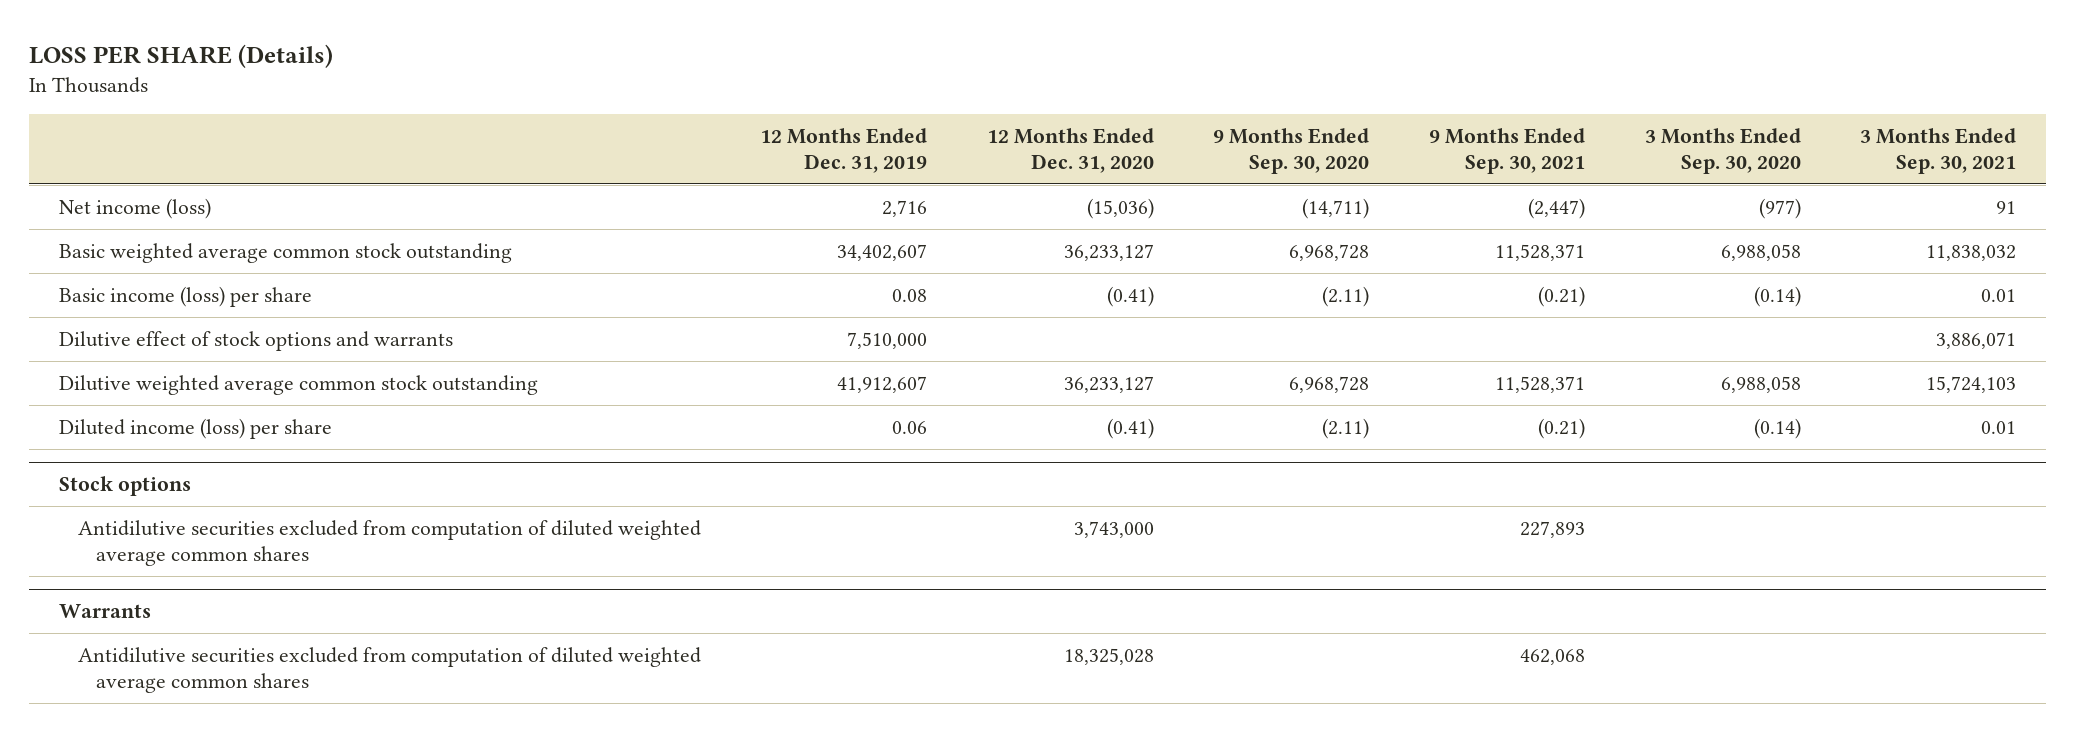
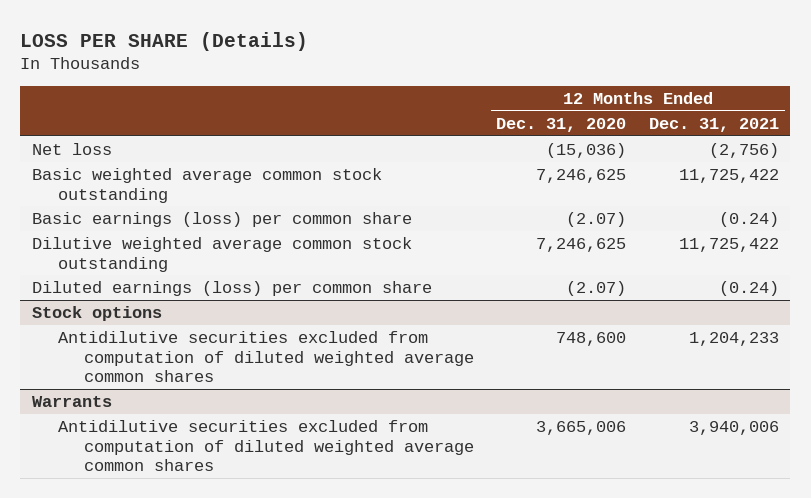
[760,127,928,174] 12 Months Ended Dec. 31, 2019 -> none
[1213,127,1370,175] 9 Months Ended Sep. 30, 2020 -> none
[1429,127,1586,175] 9 Months Ended Sep. 30, 2021 -> none
[1644,127,1801,175] 3 Months Ended Sep. 30, 2020 -> none
[1860,127,2017,175] 3 Months Ended Sep. 30, 2021 -> none
none -> [648,117,779,132] Dec. 31, 2021
[58,330,453,351] Dilutive effect of stock options and warrants -> none
[58,197,211,219] Net income (loss) -> [31,142,112,155] Net loss
[1063,243,1154,261] 36,233,127 -> [536,168,627,183] 7,246,625
[58,285,312,307] Basic income (loss) per share -> [31,211,412,227] Basic earnings (loss) per common share
[1106,285,1154,307] (0.41) -> [566,211,627,227] (2.07)
[1063,375,1154,393] 36,233,127 -> [536,237,627,252] 7,246,625
[58,417,332,439] Diluted income (loss) per share -> [31,280,432,296] Diluted earnings (loss) per common share
[1106,417,1154,439] (0.41) -> [566,280,627,296] (2.07)
[1073,520,1154,538] 3,743,000 -> [556,331,627,346] 748,600
[1063,647,1154,665] 18,325,028 -> [536,420,627,435] 3,665,006

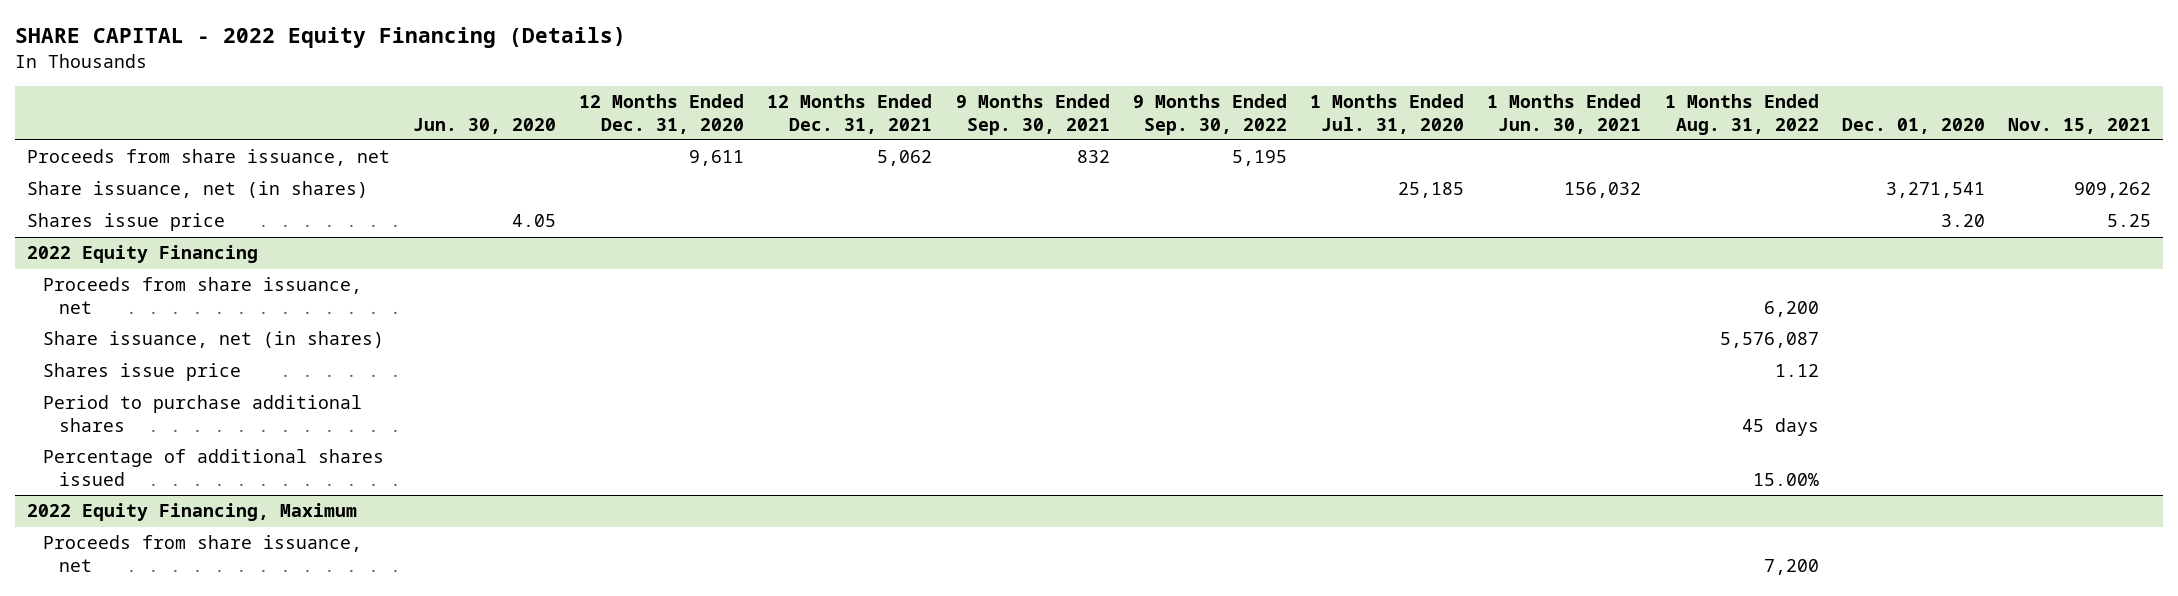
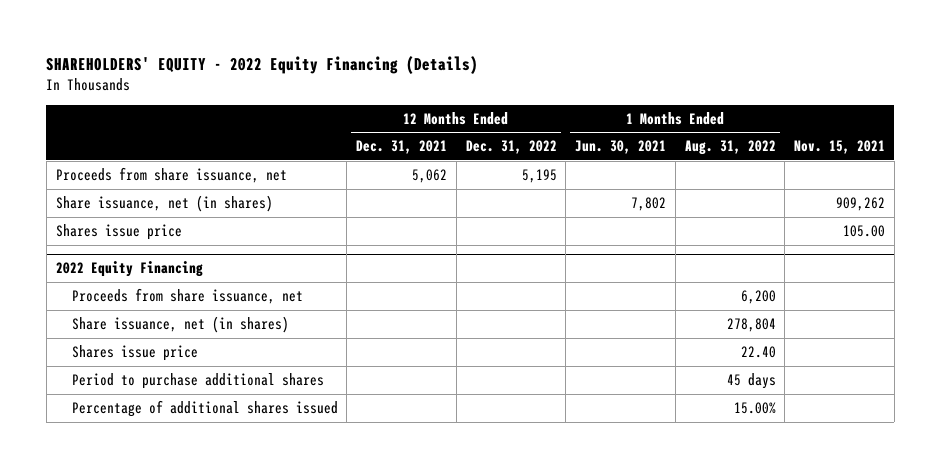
[14,27,626,49] SHARE CAPITAL - 2022 Equity Financing (Details) -> [46,55,479,74] SHAREHOLDERS' EQUITY - 2022 Equity Financing (Details)
[412,117,556,134] Jun. 30, 2020 -> none
[579,94,745,134] 12 Months Ended Dec. 31, 2020 -> none
[955,94,1110,135] 9 Months Ended Sep. 30, 2021 -> none
[1132,94,1287,135] 9 Months Ended Sep. 30, 2022 -> none
[1310,94,1465,134] 1 Months Ended Jul. 31, 2020 -> none
[1841,117,1985,134] Dec. 01, 2020 -> none
none -> [465,140,557,155] Dec. 31, 2022
[1564,182,1642,199] 156,032 -> [631,196,667,211] 7,802
[2107,214,2152,228] 5.25 -> [843,224,886,237] 105.00
[1719,332,1819,349] 5,576,087 -> [726,317,776,332] 278,804
[1774,364,1819,378] 1.12 -> [740,345,776,358] 22.40
[26,503,357,522] 2022 Equity Financing, Maximum -> none
[42,535,362,572] Proceeds from share issuance, net -> none

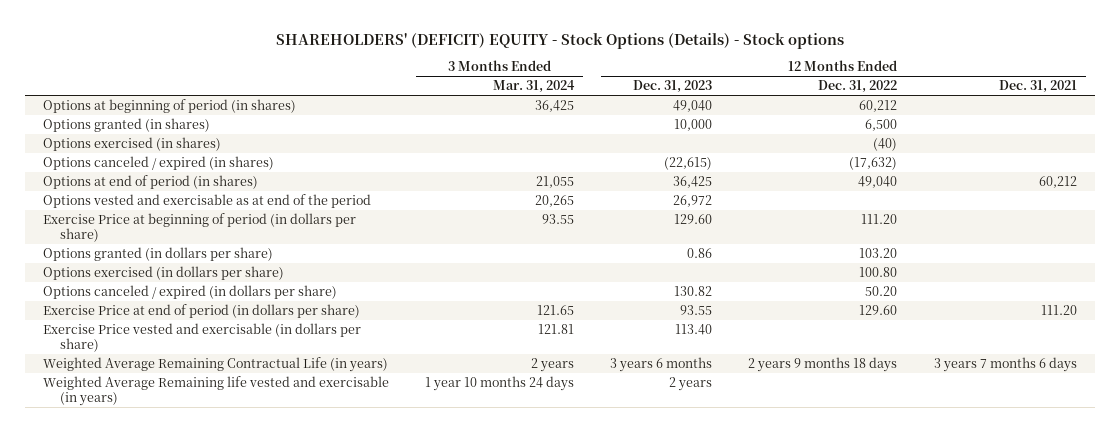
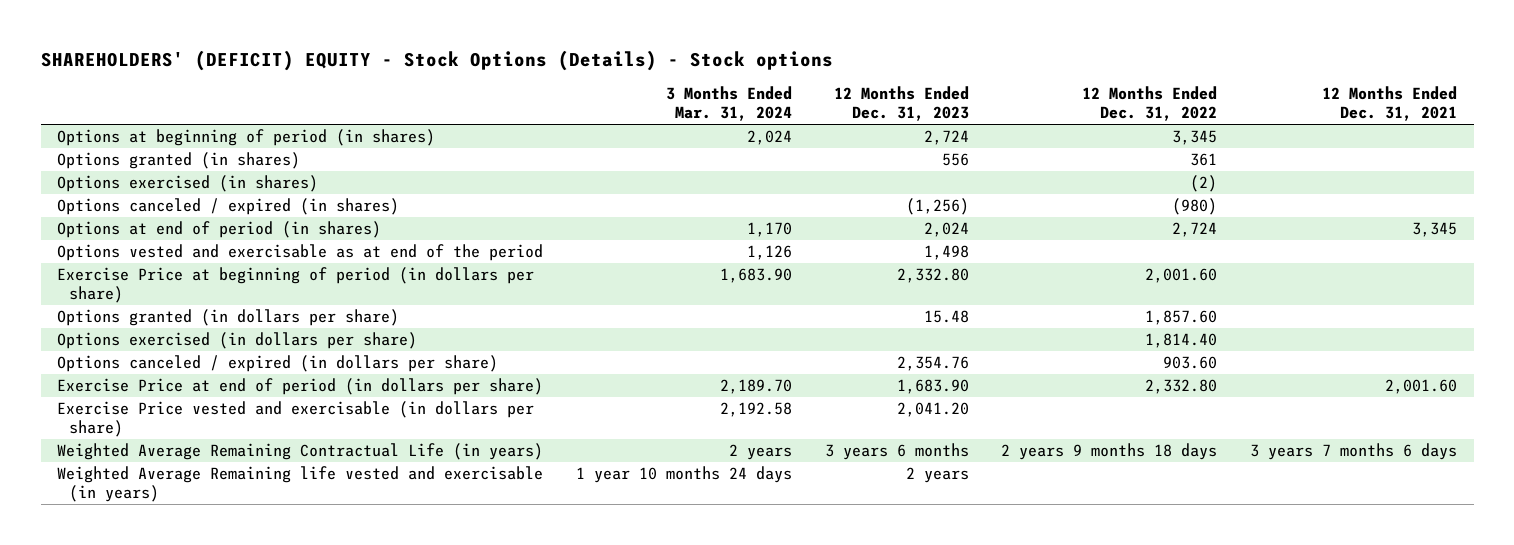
[535,100,575,113] 36,425 -> [746,130,792,146] 2,024
[673,100,713,113] 49,040 -> [923,130,969,146] 2,724
[859,100,898,113] 60,212 -> [1172,130,1218,146] 3,345
[674,119,713,132] 10,000 -> [941,153,969,167] 556
[865,119,898,132] 6,500 -> [1190,153,1218,167] 361
[873,138,898,152] (40) -> [1190,175,1218,193] (2)
[664,157,713,171] (22,615) -> [905,198,969,216] (1,256)
[849,157,898,171] (17,632) -> [1172,198,1218,216] (980)
[536,176,575,189] 21,055 -> [746,222,792,238] 1,170
[673,176,713,189] 36,425 -> [923,222,969,238] 2,024
[858,176,898,189] 49,040 -> [1172,222,1218,238] 2,724
[1038,176,1077,189] 60,212 -> [1412,222,1458,238] 3,345
[535,195,575,208] 20,265 -> [746,245,792,261] 1,126
[673,195,713,208] 26,972 -> [923,245,969,261] 1,498
[542,214,575,225] 93.55 -> [719,268,792,284] 1,683.90
[674,214,713,225] 129.60 -> [896,268,969,284] 2,332.80
[861,214,898,225] 111.20 -> [1145,268,1218,284] 2,001.60
[687,248,713,259] 0.86 -> [923,310,969,324] 15.48
[859,248,898,259] 103.20 -> [1145,310,1218,326] 1,857.60
[859,267,898,278] 100.80 -> [1145,333,1218,349] 1,814.40
[674,286,713,297] 130.82 -> [896,356,969,372] 2,354.76
[865,286,898,297] 50.20 -> [1163,356,1218,370] 903.60
[537,305,575,316] 121.65 -> [719,379,792,395] 2,189.70
[680,305,713,316] 93.55 -> [896,379,969,395] 1,683.90
[859,305,898,316] 129.60 -> [1145,379,1218,395] 2,332.80
[1040,305,1077,316] 111.20 -> [1385,379,1458,395] 2,001.60
[538,324,575,335] 121.81 -> [719,402,792,418] 2,192.58
[675,324,713,336] 113.40 -> [896,402,969,418] 2,041.20

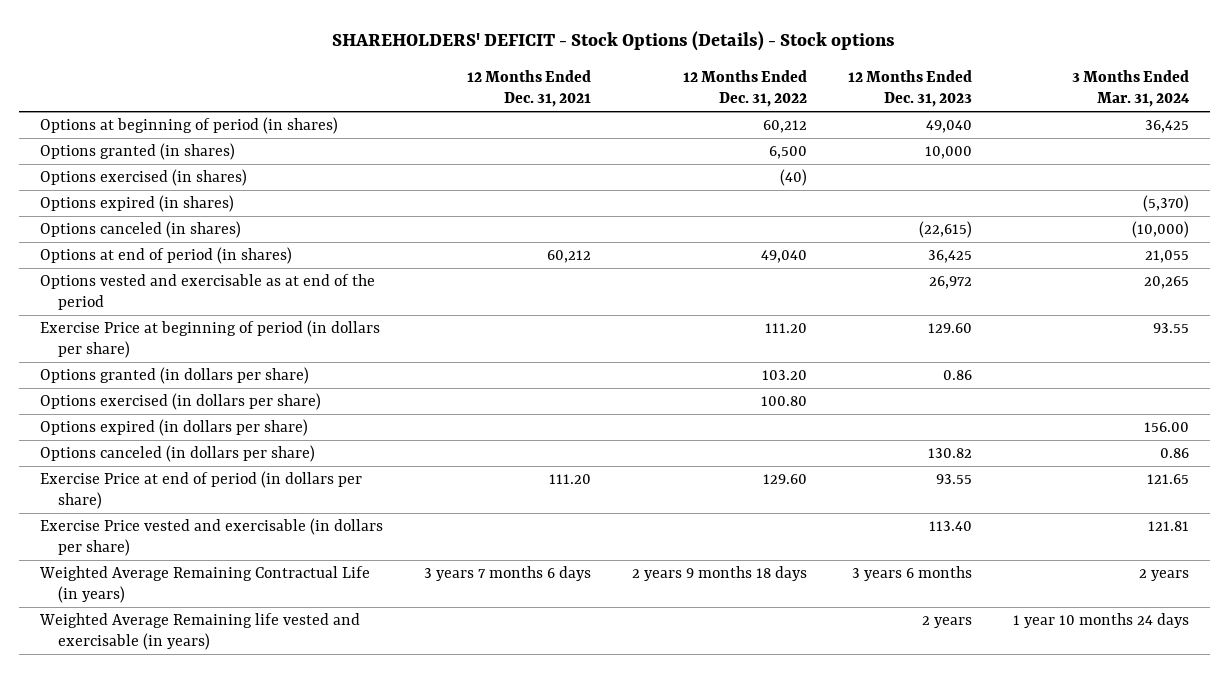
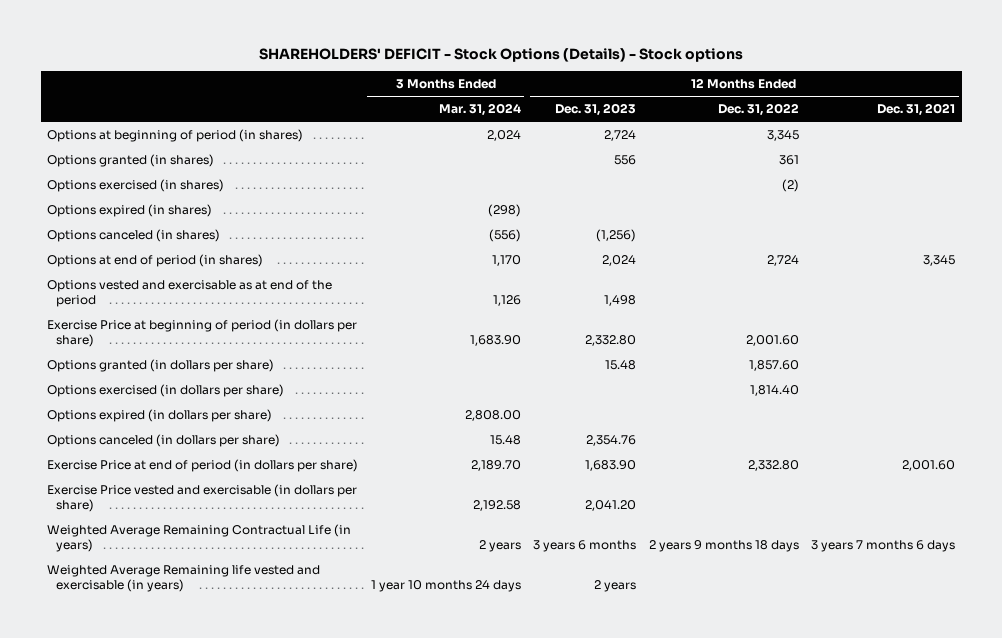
[762,120,807,134] 60,212 -> [766,129,799,141] 3,345
[925,120,972,134] 49,040 -> [604,129,637,141] 2,724
[1145,120,1190,134] 36,425 -> [486,129,521,141] 2,024
[768,146,807,160] 6,500 -> [778,154,799,165] 361
[924,146,972,160] 10,000 -> [614,154,637,165] 556
[779,169,807,187] (40) -> [781,178,799,192] (2)
[1143,195,1190,213] (5,370) -> [487,203,521,217] (298)
[918,221,972,239] (22,615) -> [596,228,637,242] (1,256)
[1132,221,1190,239] (10,000) -> [488,228,521,242] (556)
[546,250,591,264] 60,212 -> [923,254,956,266] 3,345
[760,250,807,264] 49,040 -> [766,254,799,266] 2,724
[927,250,972,264] 36,425 -> [602,254,637,266] 2,024
[1145,250,1190,264] 21,055 -> [491,254,521,266] 1,170
[928,276,972,290] 26,972 -> [604,295,637,307] 1,498
[1144,276,1190,290] 20,265 -> [492,295,521,307] 1,126
[764,323,807,334] 111.20 -> [745,335,799,347] 2,001.60
[927,323,972,334] 129.60 -> [585,335,637,347] 2,332.80
[1153,323,1190,334] 93.55 -> [469,335,521,347] 1,683.90
[761,370,807,381] 103.20 -> [748,359,799,371] 1,857.60
[942,370,972,381] 0.86 -> [605,359,637,370] 15.48
[760,396,807,407] 100.80 -> [749,384,799,396] 1,814.40
[1144,422,1190,433] 156.00 -> [464,409,521,421] 2,808.00
[927,448,972,459] 130.82 -> [586,434,637,446] 2,354.76
[1160,448,1190,459] 0.86 -> [489,434,521,445] 15.48
[548,474,591,485] 111.20 -> [902,459,956,471] 2,001.60
[762,474,807,485] 129.60 -> [747,459,799,471] 2,332.80
[935,474,972,485] 93.55 -> [585,459,637,471] 1,683.90
[1147,474,1190,485] 121.65 -> [470,459,521,471] 2,189.70
[928,521,972,532] 113.40 -> [585,500,637,512] 2,041.20
[1148,521,1190,532] 121.81 -> [472,500,521,512] 2,192.58

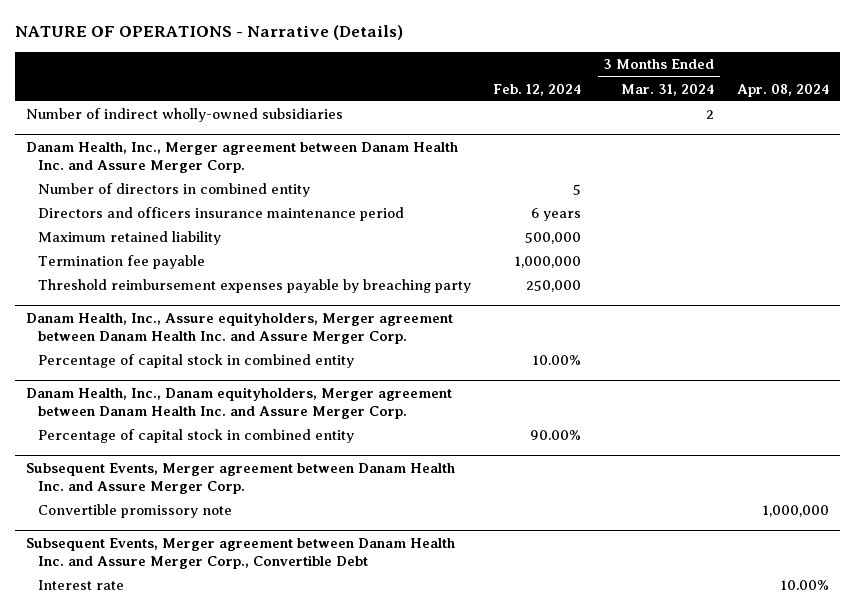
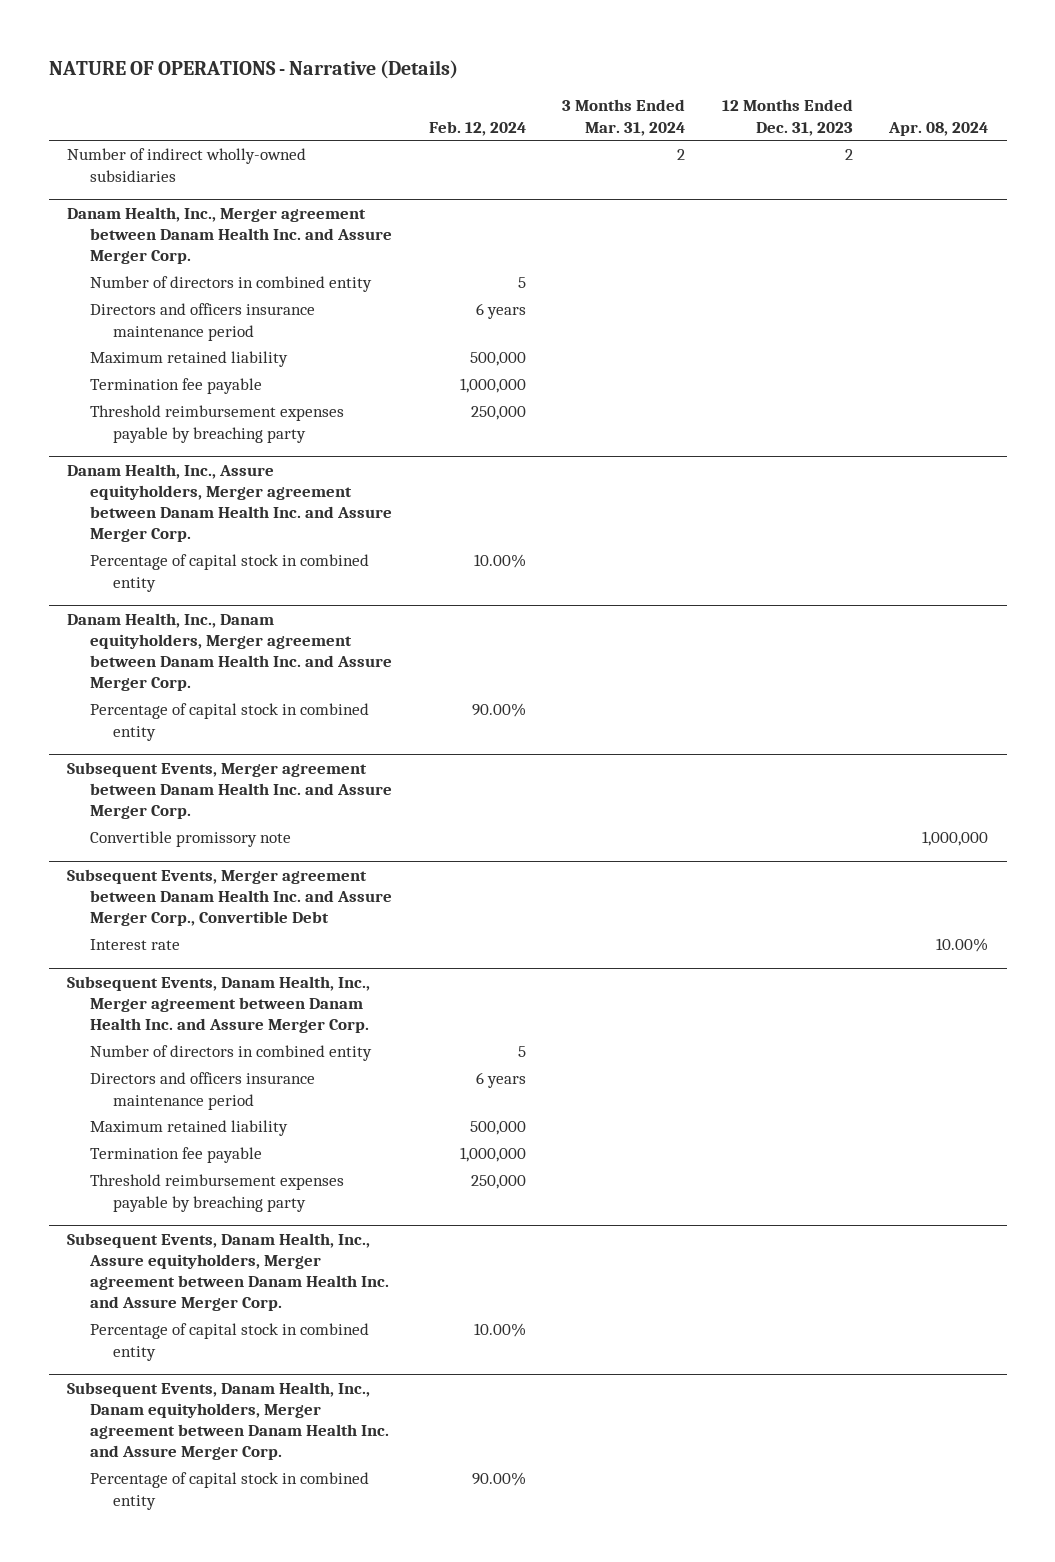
none -> [721,99,853,136] 12 Months Ended Dec. 31, 2023
none -> [66,976,370,1034] Subsequent Events, Danam Health, Inc., Merger agreement between Danam Health Inc. and Assure Merger Corp.
none -> [90,1045,373,1062] Number of directors in combined entity
none -> [90,1072,316,1110] Directors and officers insurance maintenance period
none -> [90,1120,289,1137] Maximum retained liability
none -> [90,1147,263,1164] Termination fee payable
none -> [90,1174,345,1212] Threshold reimbursement expenses payable by breaching party
none -> [66,1233,390,1312] Subsequent Events, Danam Health, Inc., Assure equityholders, Merger agreement between Danam Health Inc. and Assure Merger Corp.
none -> [90,1323,370,1361] Percentage of capital stock in combined entity
none -> [66,1382,390,1461] Subsequent Events, Danam Health, Inc., Danam equityholders, Merger agreement between Danam Health Inc. and Assure Merger Corp.
none -> [90,1472,370,1510] Percentage of capital stock in combined entity

